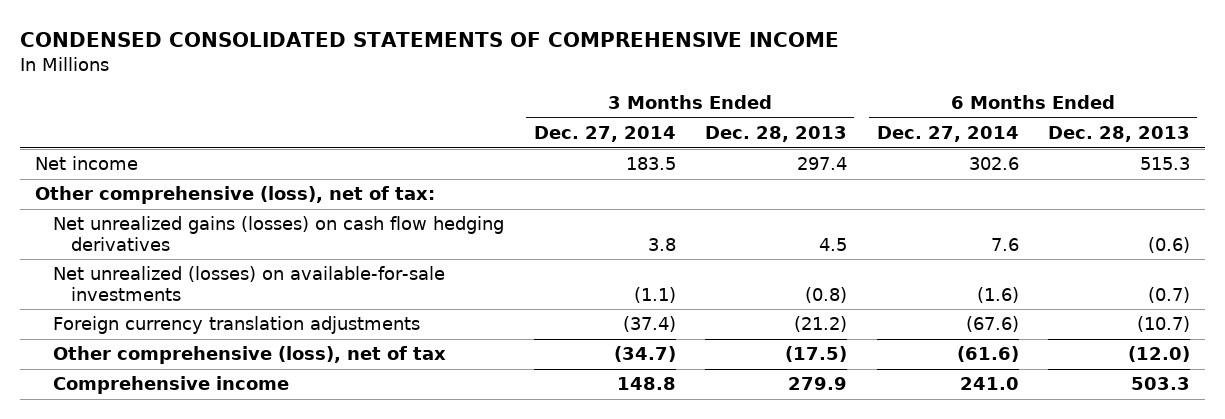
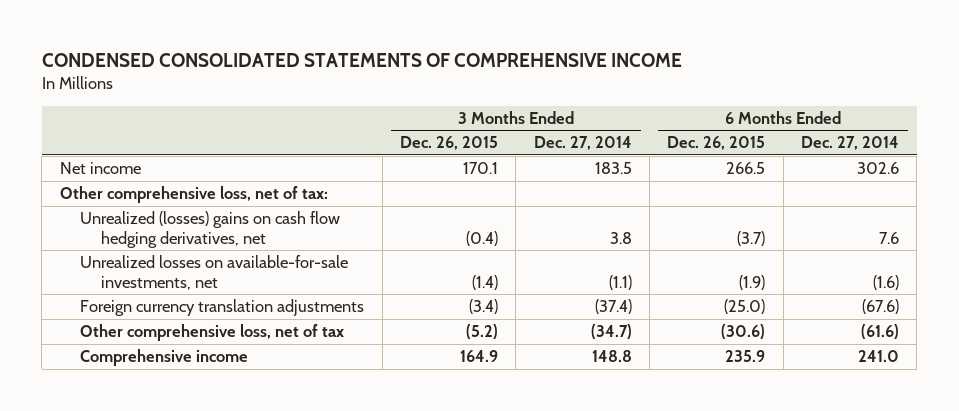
[705,126,848,143] Dec. 28, 2013 -> none
[1047,126,1190,143] Dec. 28, 2013 -> none
none -> [399,136,498,151] Dec. 26, 2015
none -> [667,136,766,151] Dec. 26, 2015
[35,186,436,205] Other comprehensive (loss), net of tax: -> [59,186,328,204] Other comprehensive loss, net of tax:
[53,216,505,251] Net unrealized gains (losses) on cash flow hedging derivatives -> [80,211,341,248] Unrealized (losses) gains on cash flow hedging derivatives, net
[53,266,446,301] Net unrealized (losses) on available-for-sale investments -> [80,255,349,290] Unrealized losses on available-for-sale investments, net
[53,346,447,365] Other comprehensive (loss), net of tax -> [80,324,345,342] Other comprehensive loss, net of tax

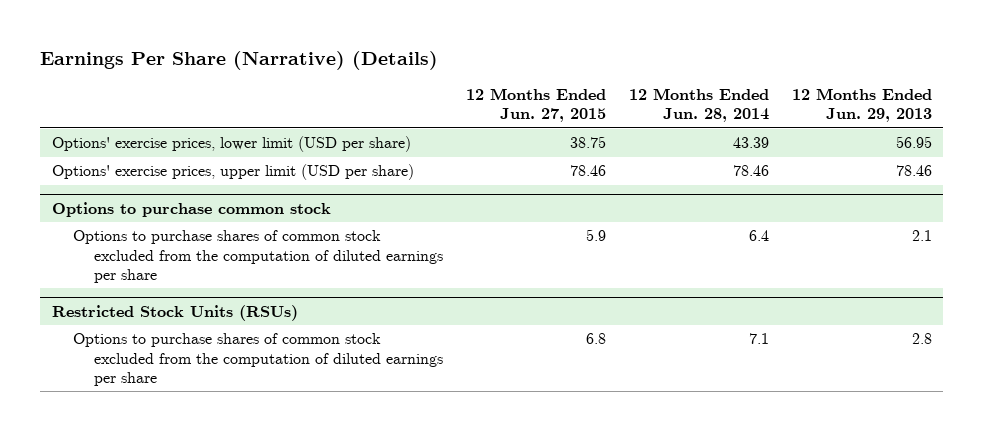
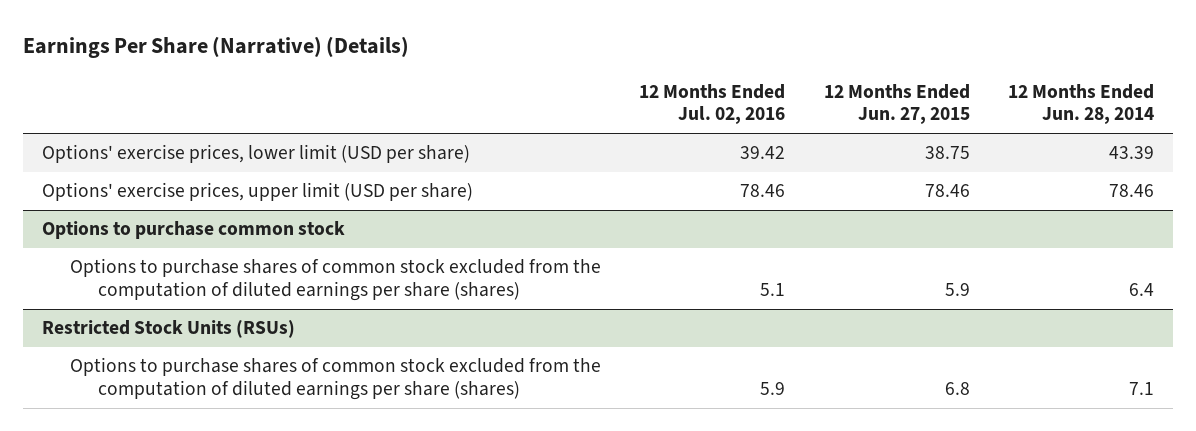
[791,87,932,123] 12 Months Ended Jun. 29, 2013 -> none
none -> [639,83,786,125] 12 Months Ended Jul. 02, 2016
[72,230,443,283] Options to purchase shares of common stock excluded from the computation of diluted earnings per share -> [70,258,602,301] Options to purchase shares of common stock excluded from the computation of diluted earnings per share (shares)
[72,333,443,386] Options to purchase shares of common stock excluded from the computation of diluted earnings per share -> [70,357,602,400] Options to purchase shares of common stock excluded from the computation of diluted earnings per share (shares)

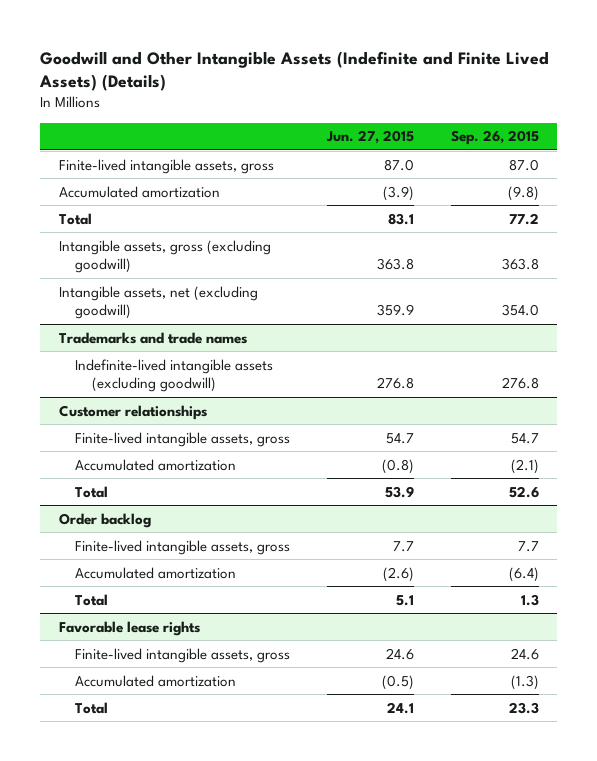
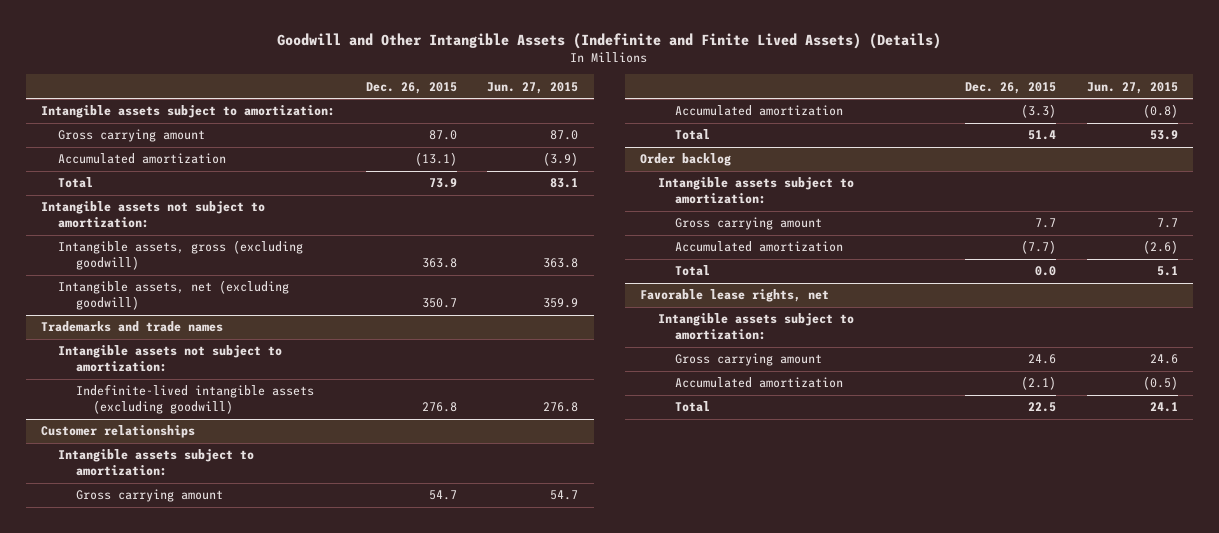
[450,130,539,146] Sep. 26, 2015 -> none
none -> [365,81,457,94] Dec. 26, 2015
none -> [40,105,335,119] Intangible assets subject to amortization:
[58,158,274,174] Finite-lived intangible assets, gross -> [58,129,206,143] Gross carrying amount
none -> [40,201,265,229] Intangible assets not subject to amortization:
none -> [58,345,283,373] Intangible assets not subject to amortization:
none -> [58,449,255,477] Intangible assets subject to amortization:
[75,431,291,447] Finite-lived intangible assets, gross -> [75,489,223,503] Gross carrying amount
none -> [657,177,854,205] Intangible assets subject to amortization:
[75,539,291,555] Finite-lived intangible assets, gross -> [675,217,823,231] Gross carrying amount
[58,620,200,636] Favorable lease rights -> [640,289,830,303] Favorable lease rights, net
none -> [657,313,854,341] Intangible assets subject to amortization:
[75,647,291,663] Finite-lived intangible assets, gross -> [675,353,823,367] Gross carrying amount

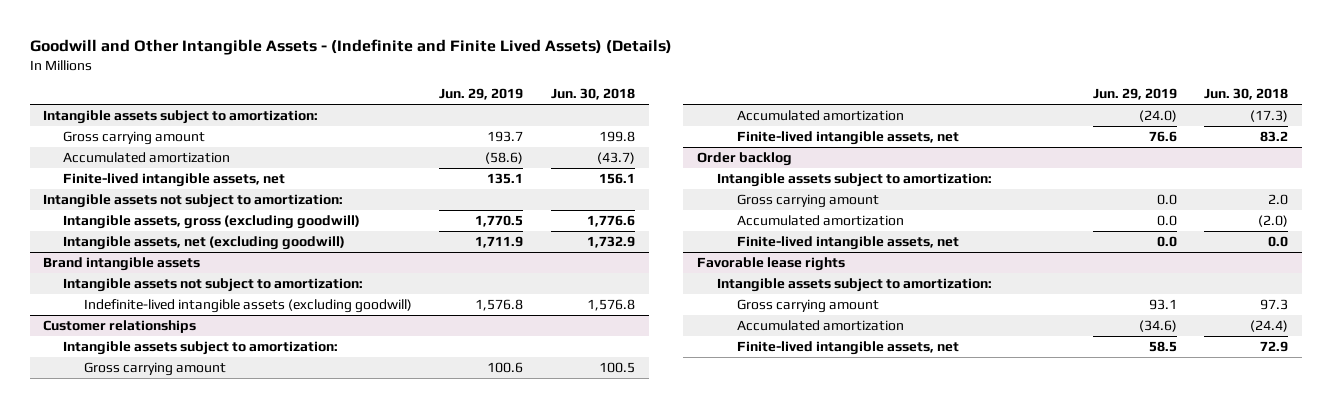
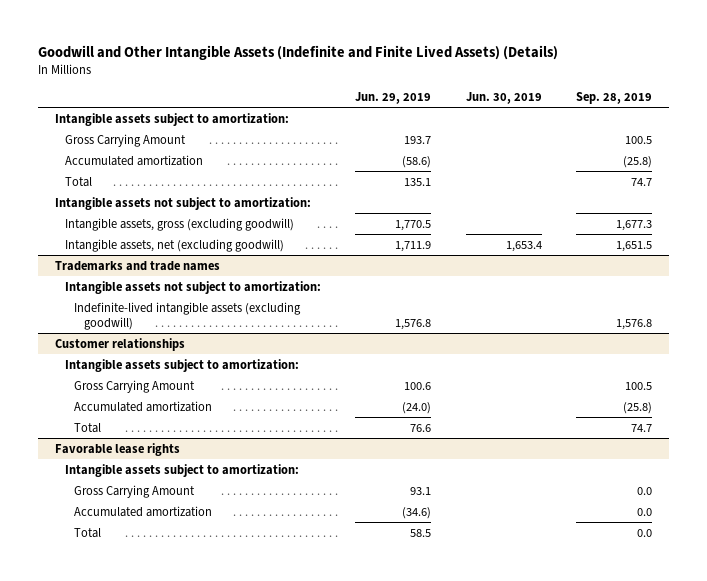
[29,38,672,55] Goodwill and Other Intangible Assets - (Indefinite and Finite Lived Assets) (Details) -> [37,44,558,60] Goodwill and Other Intangible Assets (Indefinite and Finite Lived Assets) (Details)
[550,88,635,101] Jun. 30, 2018 -> none
none -> [465,91,542,104] Jun. 30, 2019
none -> [576,91,653,104] Sep. 28, 2019
[63,130,206,145] Gross carrying amount -> [64,133,186,147] Gross Carrying Amount
[63,172,286,187] Finite-lived intangible assets, net -> [64,176,92,187] Total
[43,256,201,271] Brand intangible assets -> none
none -> [54,260,220,271] Trademarks and trade names
[83,361,226,376] Gross carrying amount -> [74,379,196,393] Gross Carrying Amount
[696,151,792,166] Order backlog -> none
[717,172,993,187] Intangible assets subject to amortization: -> none
[737,193,880,208] Gross carrying amount -> none
[737,214,905,226] Accumulated amortization -> none
[737,235,960,250] Finite-lived intangible assets, net -> none
[737,130,960,145] Finite-lived intangible assets, net -> [74,422,102,433] Total
[737,298,880,313] Gross carrying amount -> [74,484,196,498] Gross Carrying Amount
[737,340,960,355] Finite-lived intangible assets, net -> [74,527,102,538] Total

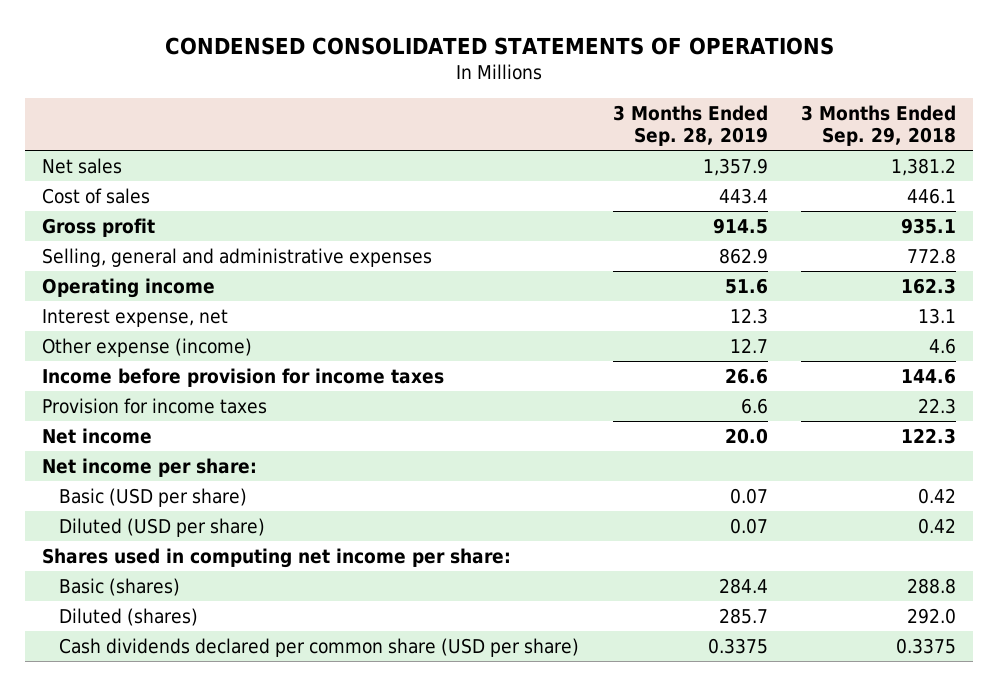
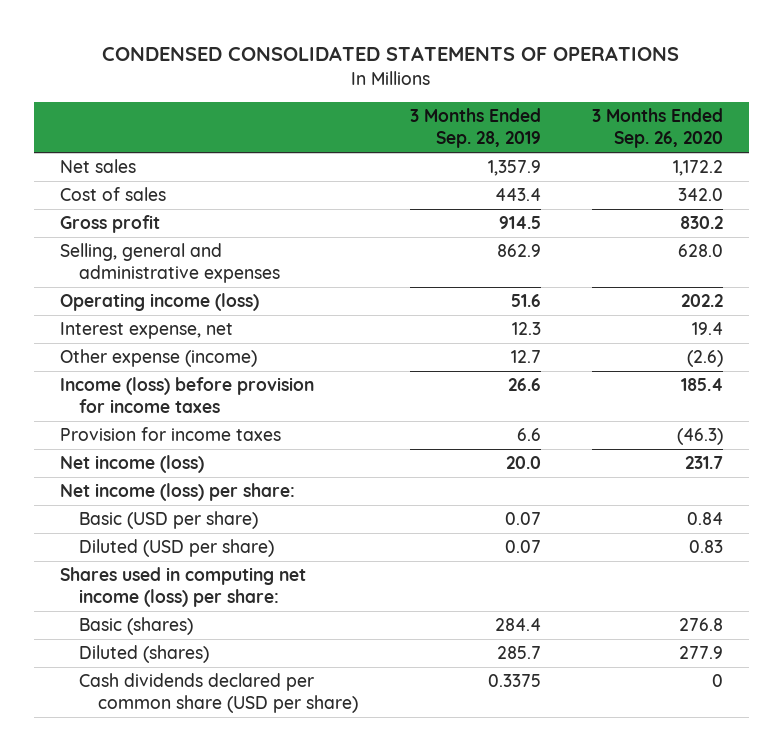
[801,105,957,146] 3 Months Ended Sep. 29, 2018 -> none
none -> [591,108,723,149] 3 Months Ended Sep. 26, 2020
[41,277,215,298] Operating income -> [60,293,260,312] Operating income (loss)
[41,367,444,387] Income before provision for income taxes -> [60,377,315,414] Income (loss) before provision for income taxes
[41,427,152,444] Net income -> [60,455,205,474] Net income (loss)
[41,457,257,477] Net income per share: -> [60,483,296,502] Net income (loss) per share:
[41,547,511,568] Shares used in computing net income per share: -> [60,567,307,608] Shares used in computing net income (loss) per share:

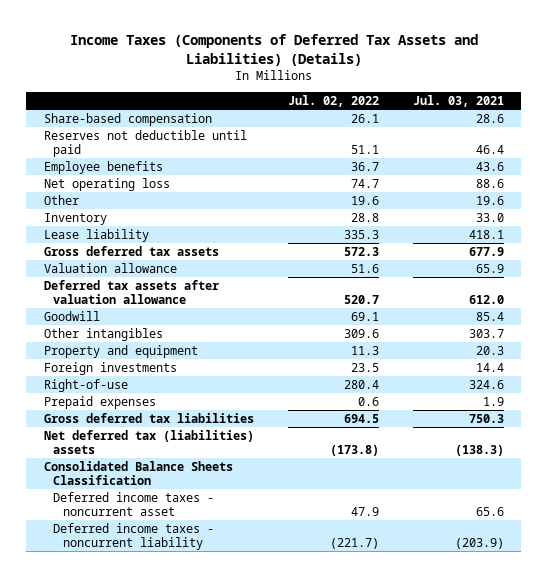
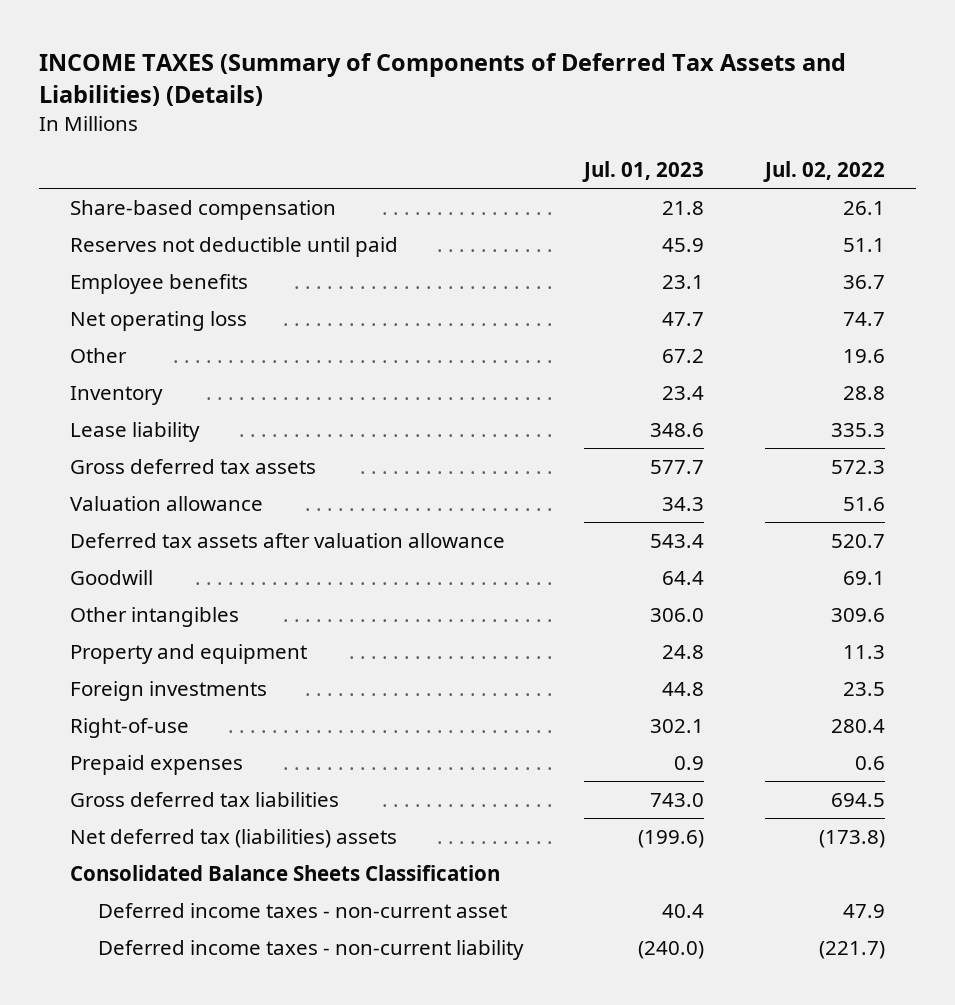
[69,34,478,66] Income Taxes (Components of Deferred Tax Assets and Liabilities) (Details) -> [39,53,847,107] INCOME TAXES (Summary of Components of Deferred Tax Assets and Liabilities) (Details)
[413,95,505,108] Jul. 03, 2021 -> none
none -> [581,161,704,183] Jul. 01, 2023
[53,492,215,516] Deferred income taxes - noncurrent asset -> [97,902,507,918] Deferred income taxes - non-current asset
[53,523,215,550] Deferred income taxes - noncurrent liability -> [97,939,524,960] Deferred income taxes - non-current liability

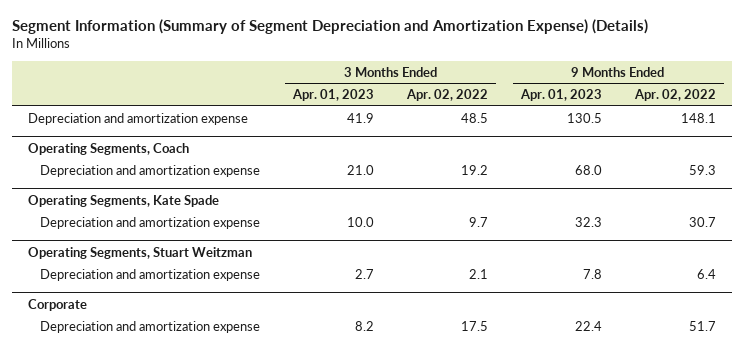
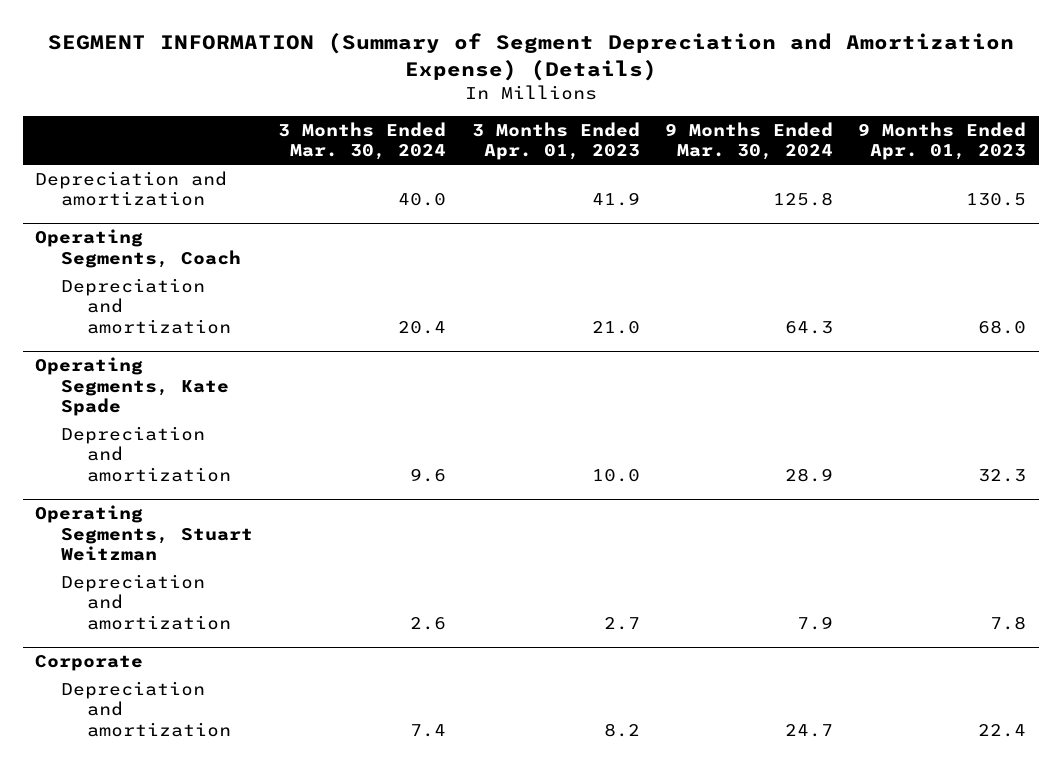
[11,19,648,35] Segment Information (Summary of Segment Depreciation and Amortization Expense) (Details) -> [47,33,1014,81] SEGMENT INFORMATION (Summary of Segment Depreciation and Amortization Expense) (Details)
[406,89,489,102] Apr. 02, 2022 -> none
[633,89,716,102] Apr. 02, 2022 -> none
none -> [278,121,447,161] 3 Months Ended Mar. 30, 2024
none -> [664,121,833,161] 9 Months Ended Mar. 30, 2024
[28,112,249,125] Depreciation and amortization expense -> [35,170,228,207] Depreciation and amortization
[40,164,261,177] Depreciation and amortization expense -> [61,277,231,335] Depreciation and amortization
[40,216,261,229] Depreciation and amortization expense -> [61,425,231,483] Depreciation and amortization
[40,268,261,281] Depreciation and amortization expense -> [61,573,231,631] Depreciation and amortization
[40,320,261,333] Depreciation and amortization expense -> [61,680,231,738] Depreciation and amortization

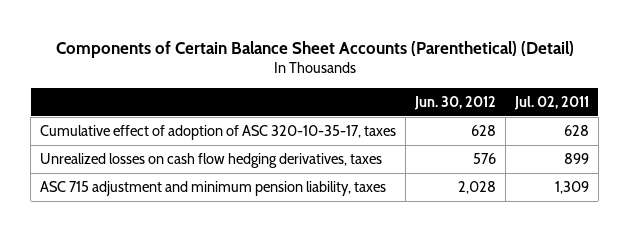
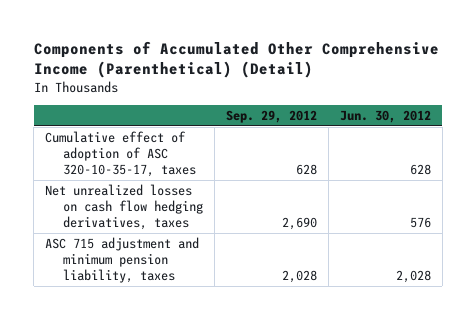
[55,40,574,58] Components of Certain Balance Sheet Accounts (Parenthetical) (Detail) -> [33,40,439,78] Components of Accumulated Other Comprehensive Income (Parenthetical) (Detail)
[513,96,589,111] Jul. 02, 2011 -> none
none -> [225,109,317,123] Sep. 29, 2012
[40,152,383,168] Unrealized losses on cash flow hedging derivatives, taxes -> [44,184,204,231] Net unrealized losses on cash flow hedging derivatives, taxes

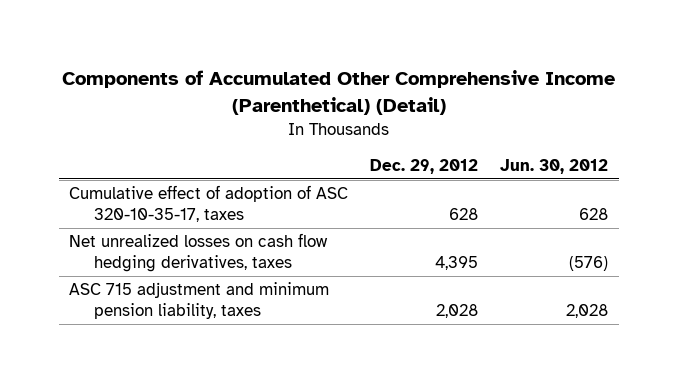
[225,109,317,123] Sep. 29, 2012 -> none
none -> [370,159,479,175] Dec. 29, 2012
[409,217,431,229] 576 -> [569,256,609,272] (576)

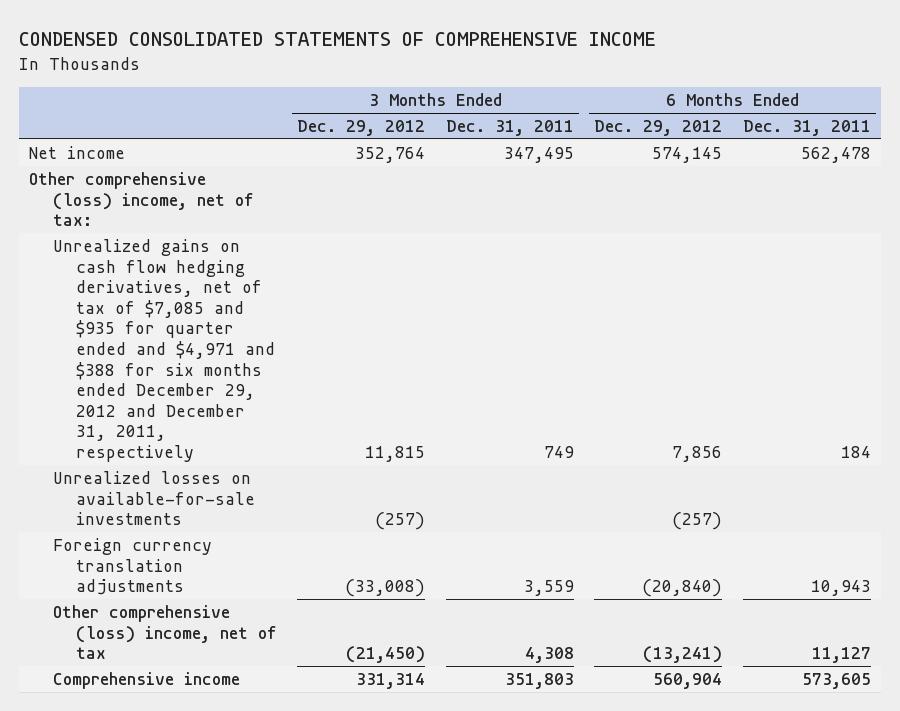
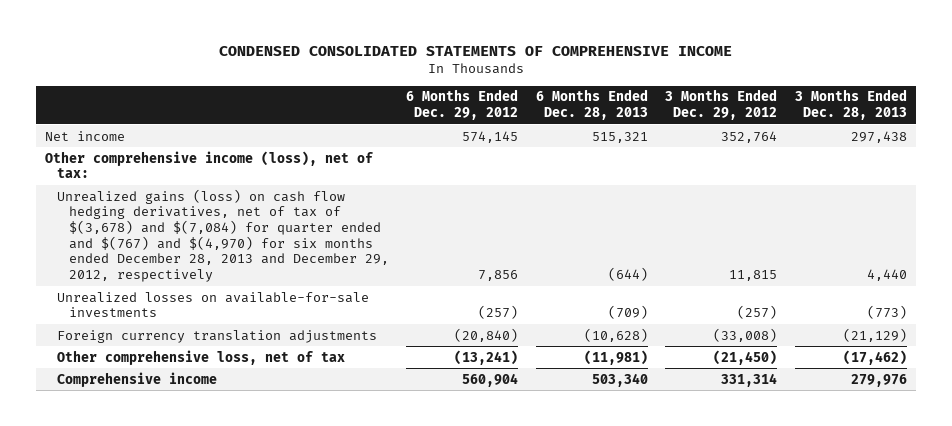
[445,120,574,137] Dec. 31, 2011 -> none
[742,120,871,137] Dec. 31, 2011 -> none
none -> [535,89,648,121] 6 Months Ended Dec. 28, 2013
none -> [794,89,907,121] 3 Months Ended Dec. 28, 2013
[29,171,254,227] Other comprehensive (loss) income, net of tax: -> [44,150,373,179] Other comprehensive income (loss), net of tax:
[52,238,275,463] Unrealized gains on cash flow hedging derivatives, net of tax of $7,085 and $935 for quarter ended and $4,971 and $388 for six months ended December 29, 2012 and December 31, 2011, respectively -> [56,188,389,282] Unrealized gains (loss) on cash flow hedging derivatives, net of tax of $(3,678) and $(7,084) for quarter ended and $(767) and $(4,970) for six months ended December 28, 2013 and December 29, 2012, respectively
[52,604,277,660] Other comprehensive (loss) income, net of tax -> [56,349,345,365] Other comprehensive loss, net of tax

